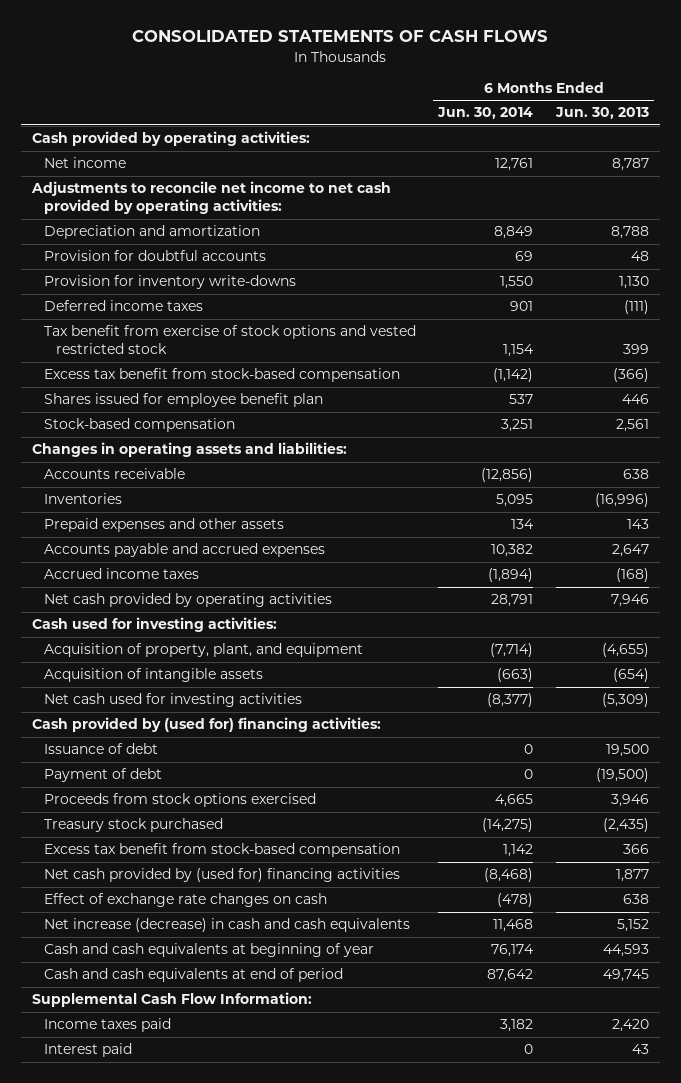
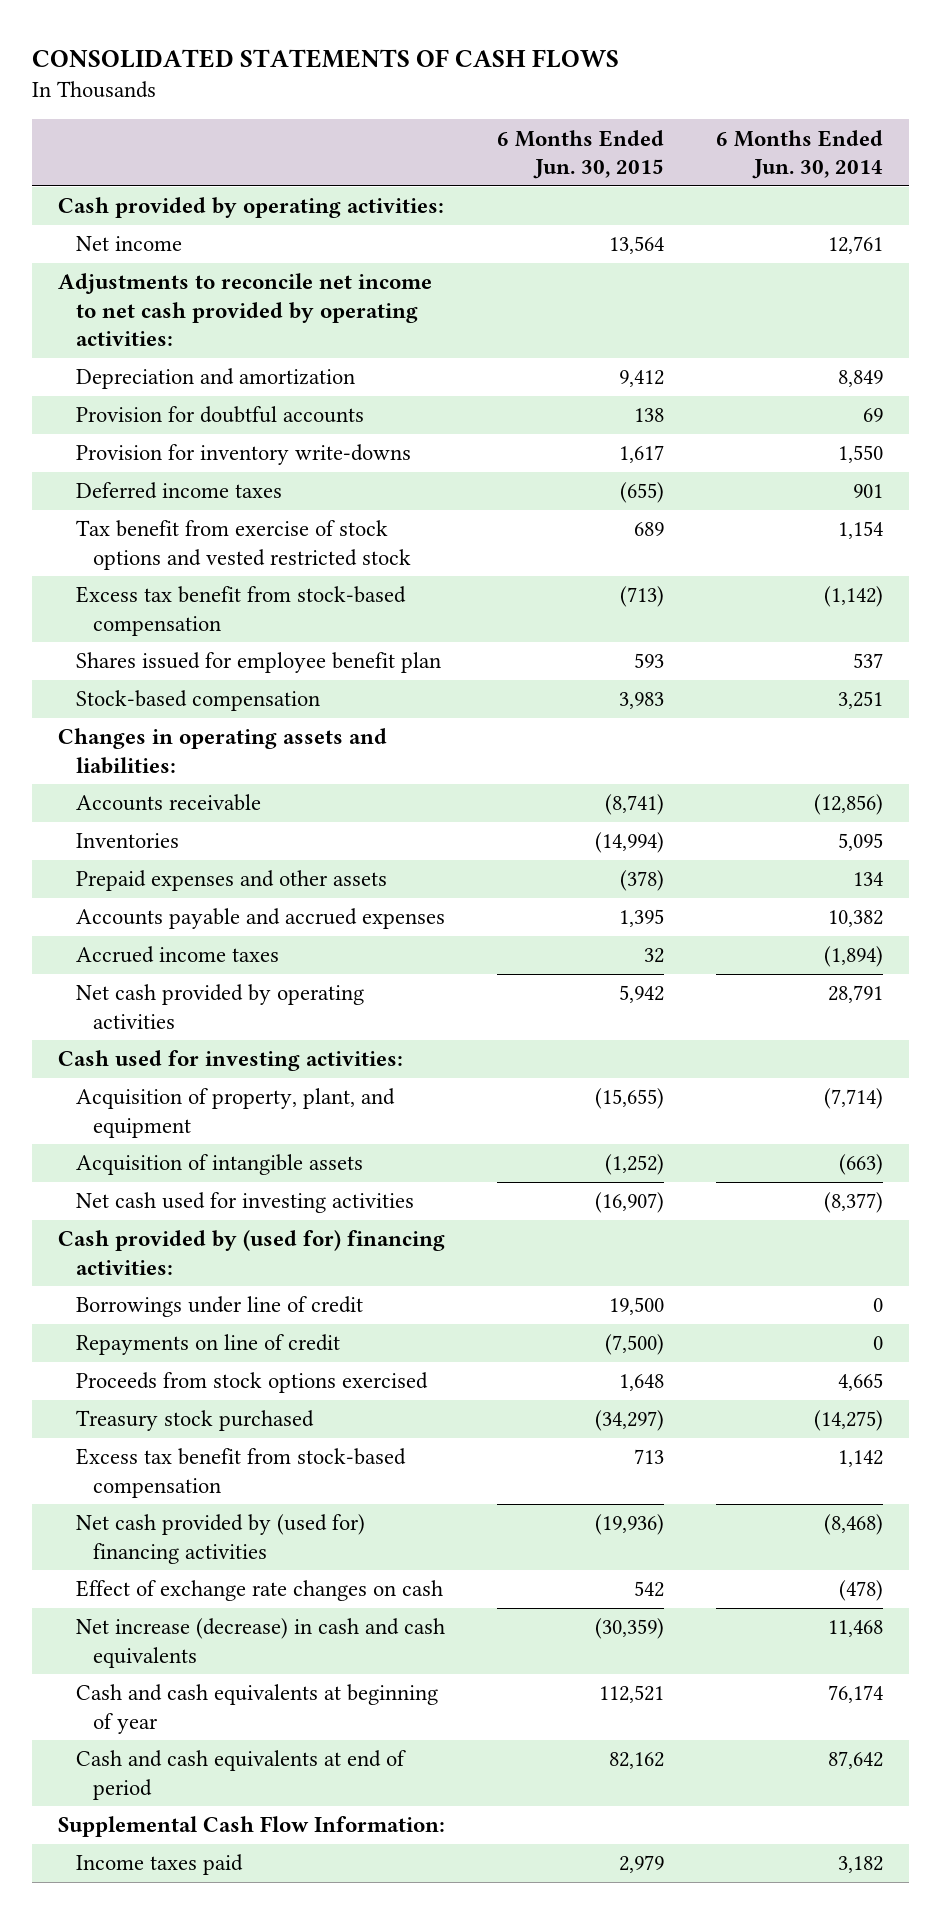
[554,107,649,120] Jun. 30, 2013 -> none
none -> [497,129,665,180] 6 Months Ended Jun. 30, 2015
[44,743,159,755] Issuance of debt -> [75,1296,363,1318] Borrowings under line of credit
[44,768,163,783] Payment of debt -> [75,1334,340,1356] Repayments on line of credit
[44,1043,133,1058] Interest paid -> none

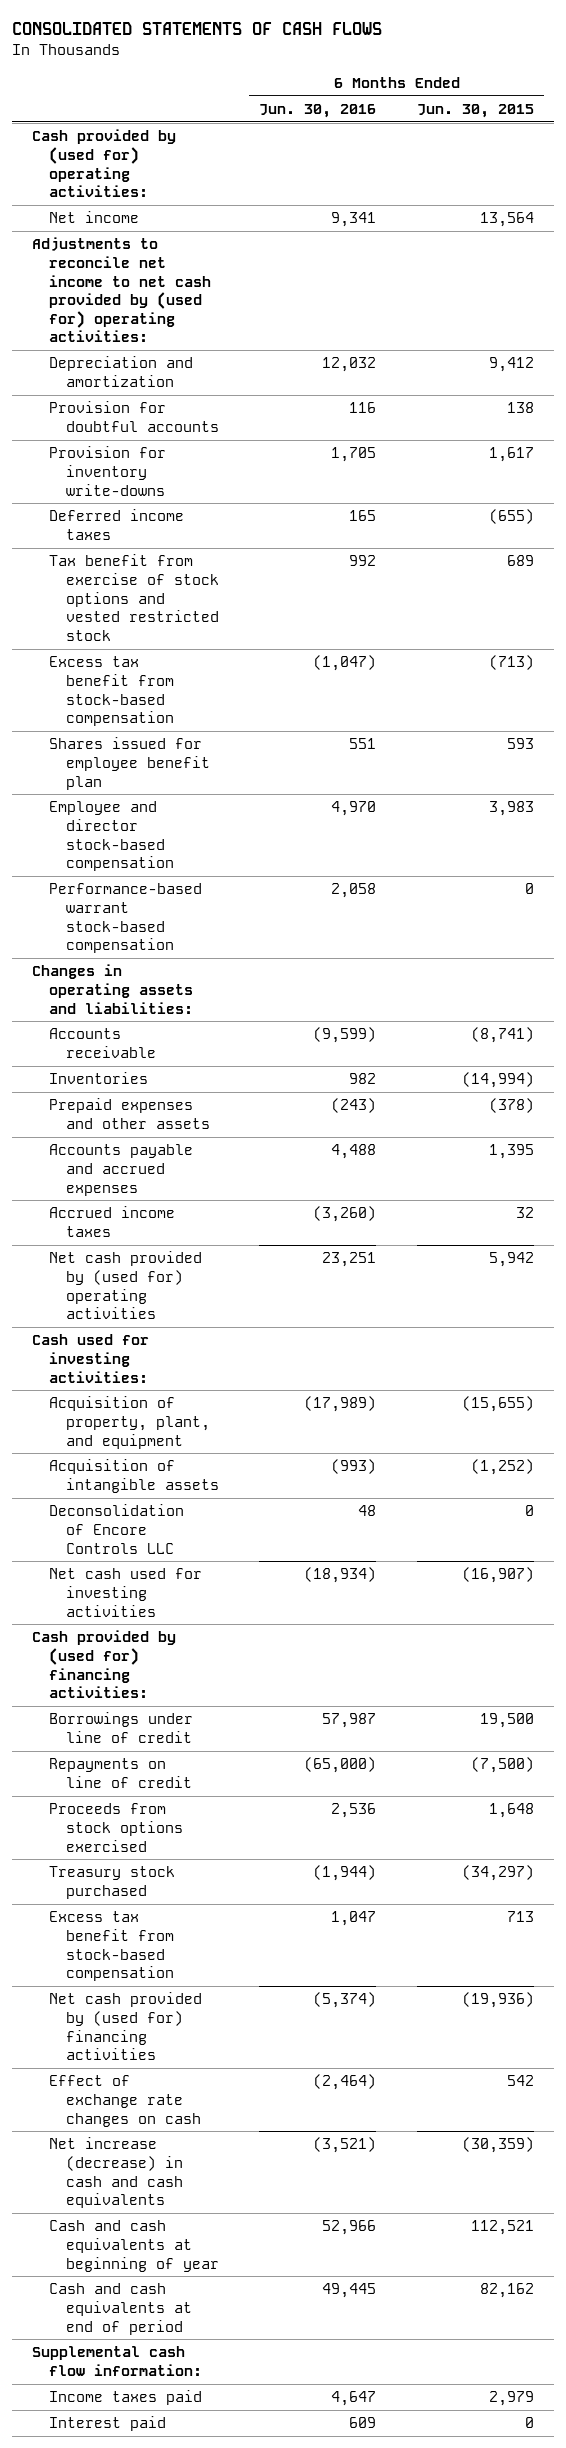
[716,129,884,180] 6 Months Ended Jun. 30, 2014 -> none
none -> [259,104,377,119] Jun. 30, 2016
[58,197,445,219] Cash provided by operating activities: -> [32,129,177,198] Cash provided by (used for) operating activities:
[58,273,433,347] Adjustments to reconcile net income to net cash provided by operating activities: -> [32,237,212,343] Adjustments to reconcile net income to net cash provided by (used for) operating activities:
[75,690,320,712] Stock-based compensation -> [49,801,174,872] Employee and director stock-based compensation
none -> [49,883,203,954] Performance-based warrant stock-based compensation
[75,984,364,1029] Net cash provided by operating activities -> [49,1251,203,1320] Net cash provided by (used for) operating activities
none -> [49,1504,185,1554] Deconsolidation of Encore Controls LLC
[58,1816,446,1838] Supplemental Cash Flow Information: -> [32,2346,203,2376] Supplemental cash flow information:
none -> [49,2416,167,2432] Interest paid

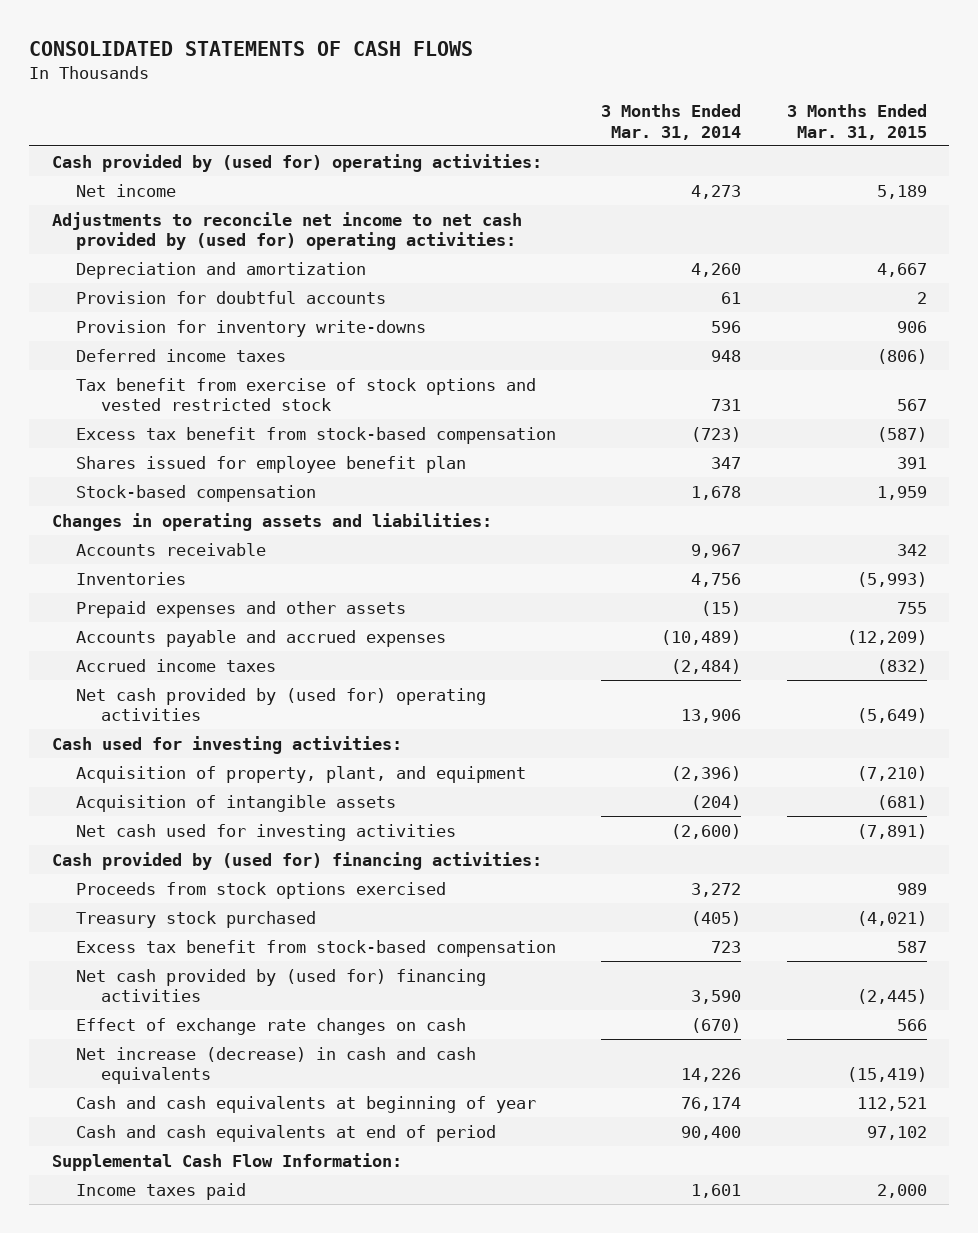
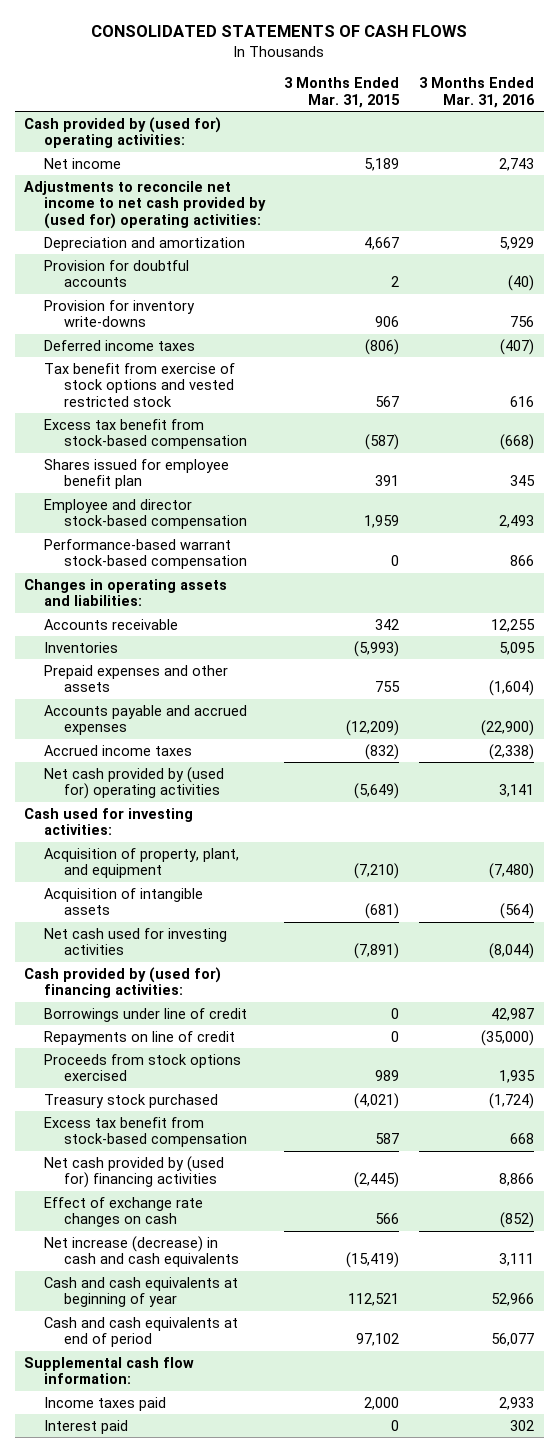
[601,104,742,140] 3 Months Ended Mar. 31, 2014 -> none
none -> [418,77,535,109] 3 Months Ended Mar. 31, 2016
[76,484,317,502] Stock-based compensation -> [44,498,247,530] Employee and director stock-based compensation
none -> [44,538,247,570] Performance-based warrant stock-based compensation
none -> [44,1007,248,1022] Borrowings under line of credit
none -> [44,1030,236,1045] Repayments on line of credit
[51,1152,402,1171] Supplemental Cash Flow Information: -> [24,1356,195,1385] Supplemental cash flow information:
none -> [44,1419,129,1434] Interest paid

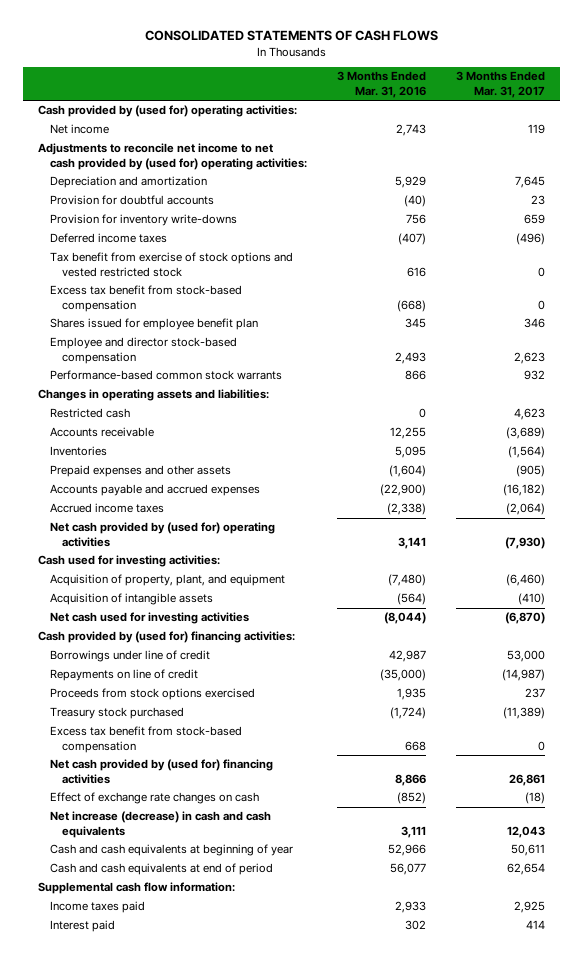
[284,77,401,109] 3 Months Ended Mar. 31, 2015 -> none
none -> [456,71,546,98] 3 Months Ended Mar. 31, 2017
[44,538,247,570] Performance-based warrant stock-based compensation -> [49,370,282,381] Performance-based common stock warrants
none -> [49,408,130,419] Restricted cash

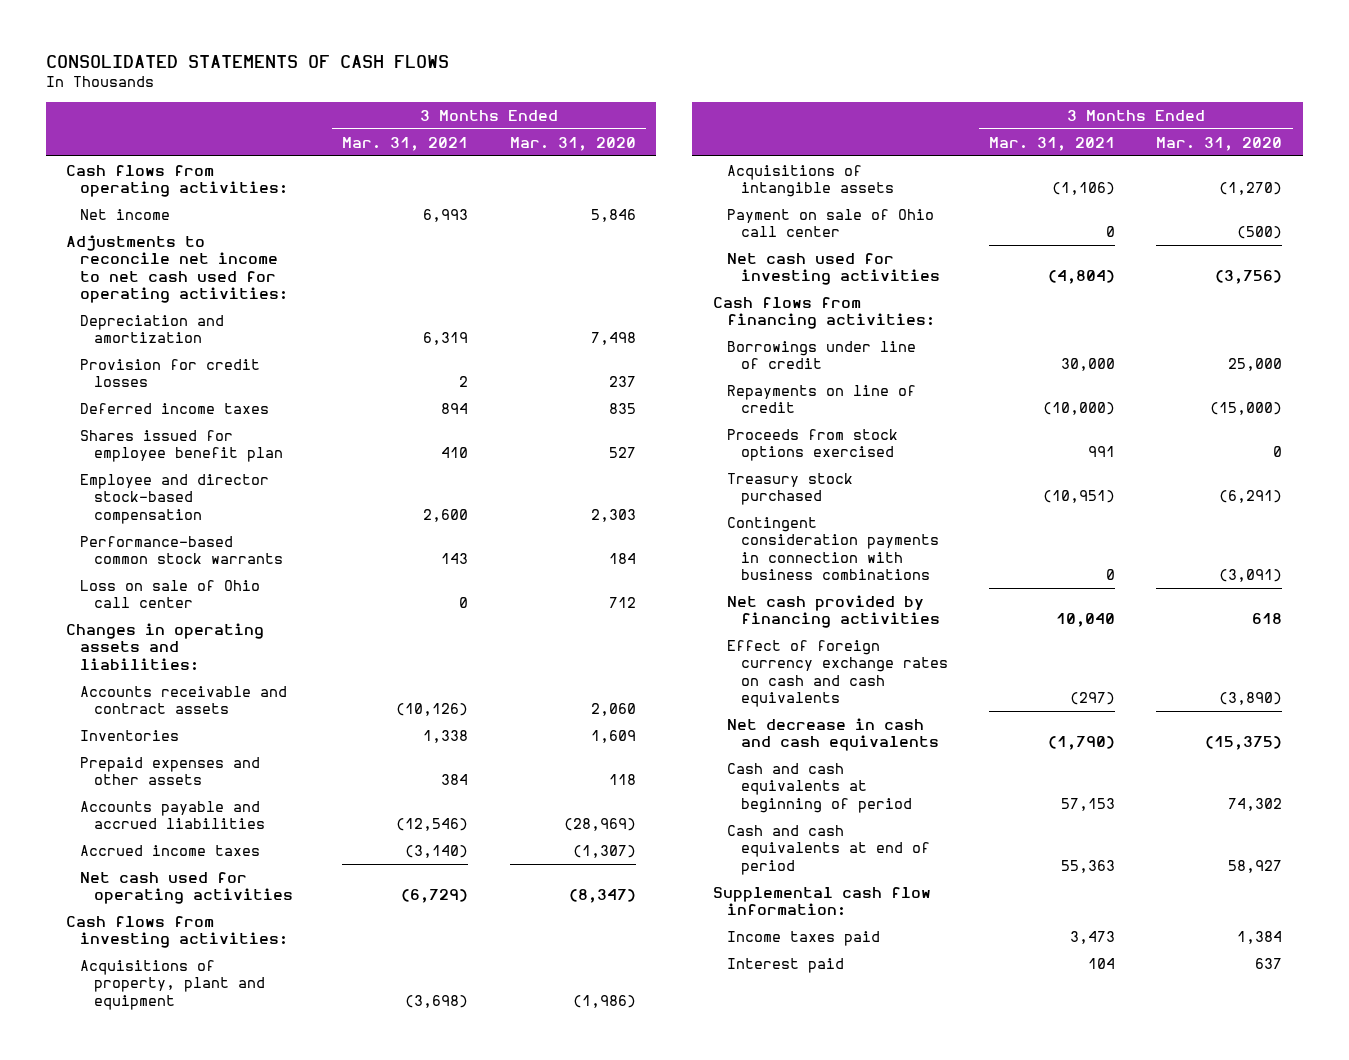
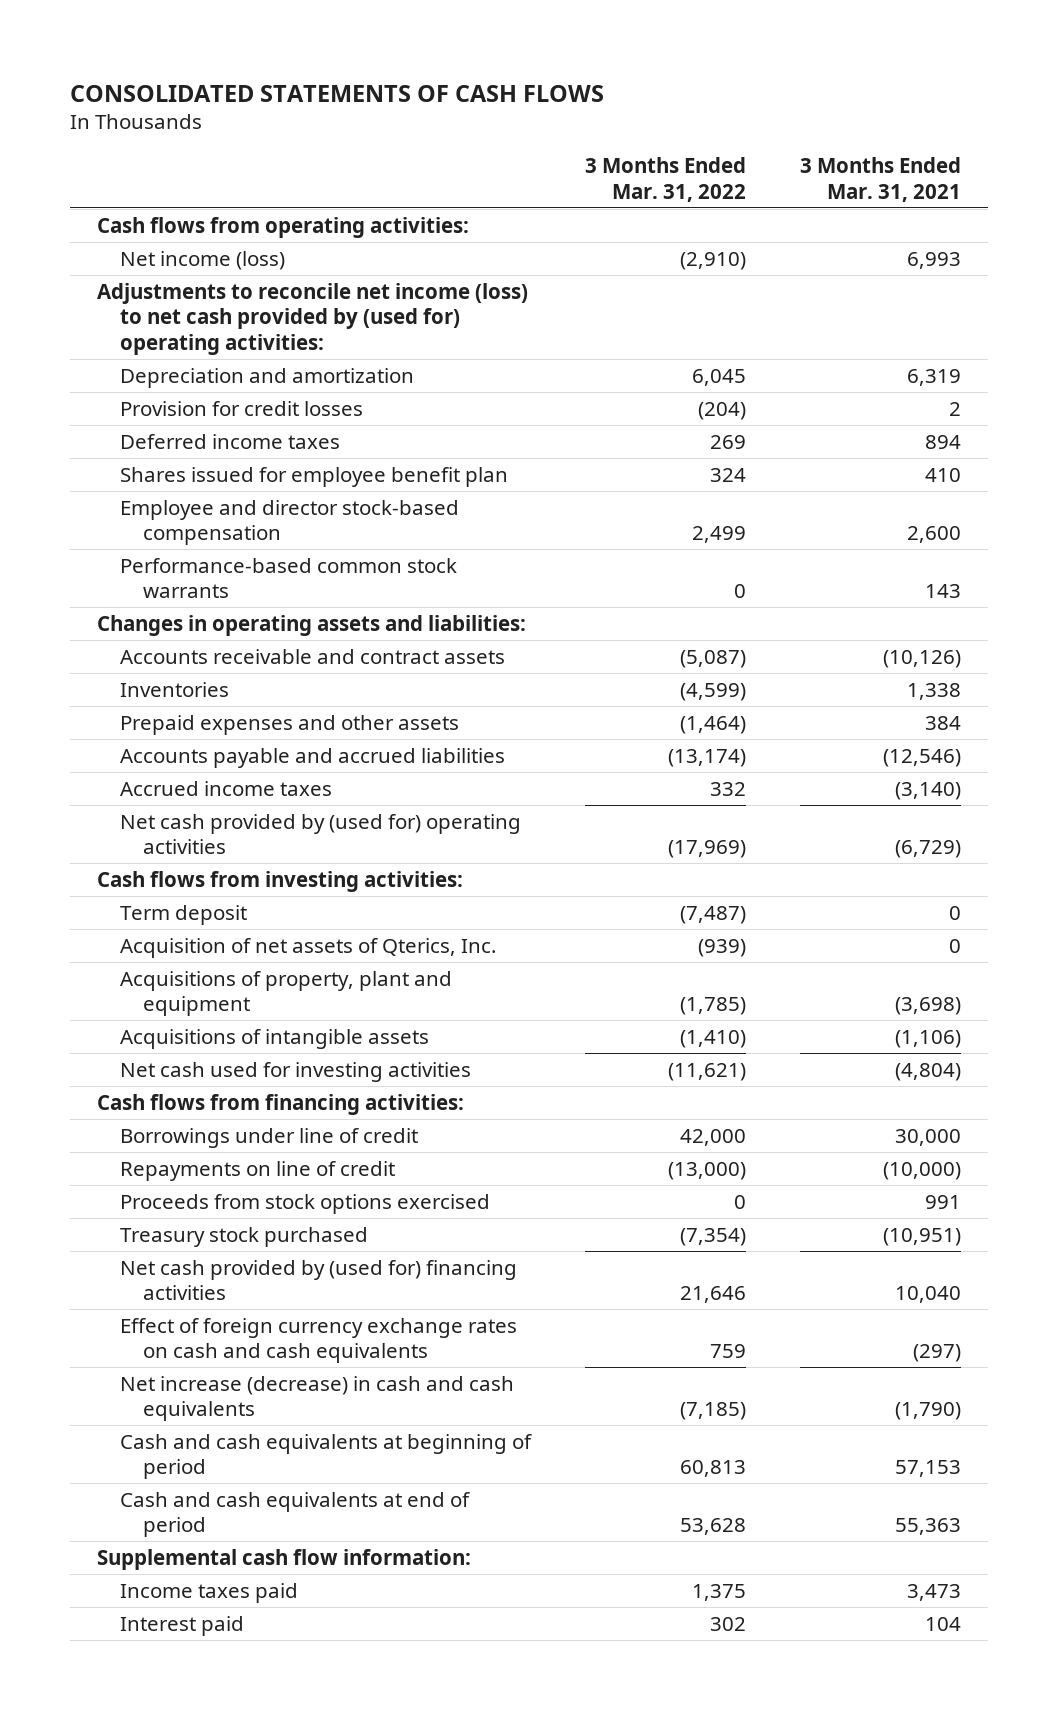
[509,136,636,151] Mar. 31, 2020 -> none
none -> [584,156,746,202] 3 Months Ended Mar. 31, 2022
[80,208,171,220] Net income -> [119,250,285,270] Net income (loss)
[66,234,289,304] Adjustments to reconcile net income to net cash used for operating activities: -> [97,282,529,355] Adjustments to reconcile net income (loss) to net cash provided by (used for) operating activities:
[80,579,261,609] Loss on sale of Ohio call center -> none
[80,871,294,905] Net cash used for operating activities -> [119,813,521,855] Net cash provided by (used for) operating activities
none -> [119,904,247,925] Term deposit
none -> [119,937,497,958] Acquisition of net assets of Qterics, Inc.
[726,208,934,238] Payment on sale of Ohio call center -> none
[726,516,939,581] Contingent consideration payments in connection with business combinations -> none
[726,594,940,629] Net cash provided by financing activities -> [119,1259,517,1301] Net cash provided by (used for) financing activities
[726,717,939,752] Net decrease in cash and cash equivalents -> [119,1375,514,1422] Net increase (decrease) in cash and cash equivalents

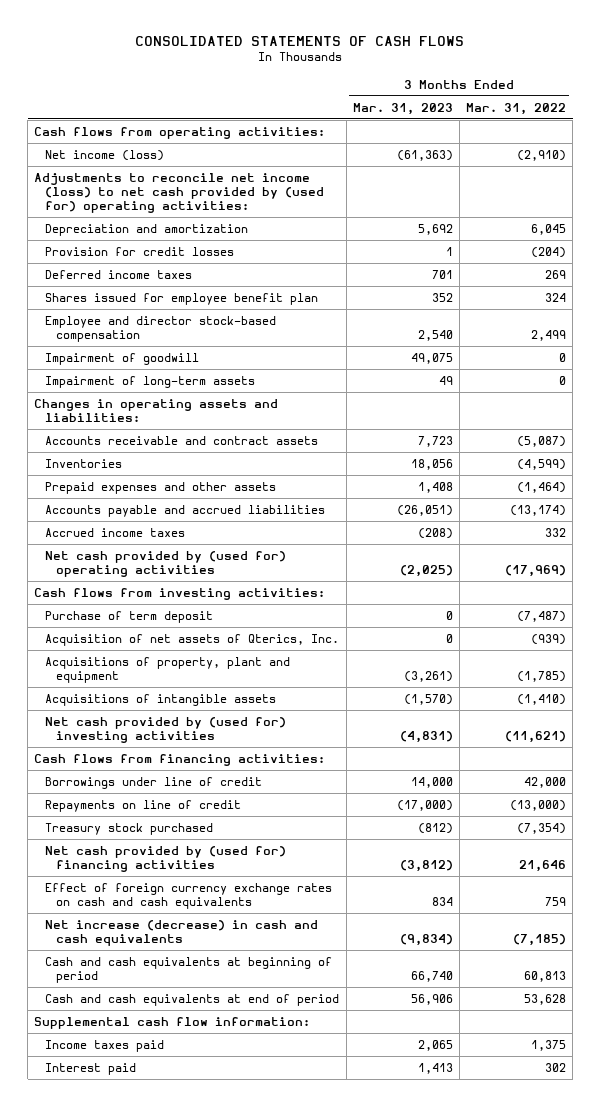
[799,156,961,202] 3 Months Ended Mar. 31, 2021 -> none
none -> [352,102,453,115] Mar. 31, 2023
[119,557,457,599] Performance-based common stock warrants -> none
none -> [45,352,200,365] Impairment of goodwill
none -> [45,375,256,388] Impairment of long-term assets
[119,904,247,925] Term deposit -> [45,610,214,623] Purchase of term deposit
[119,1061,471,1082] Net cash used for investing activities -> [45,716,287,744] Net cash provided by (used for) investing activities
[119,1193,490,1214] Proceeds from stock options exercised -> none

